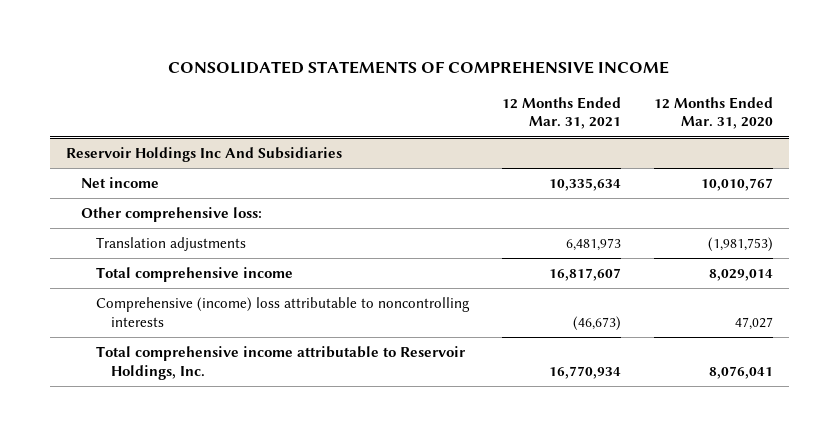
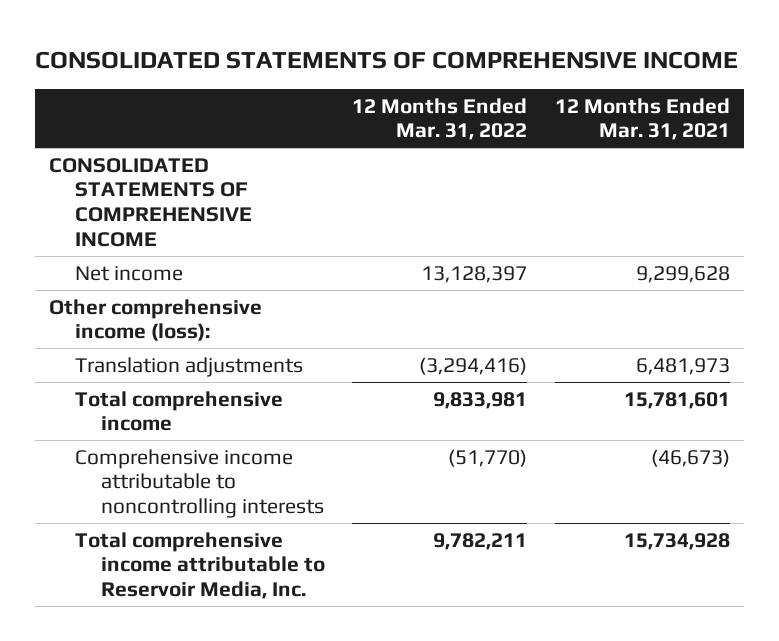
[653,96,773,130] 12 Months Ended Mar. 31, 2020 -> none
none -> [352,97,528,141] 12 Months Ended Mar. 31, 2022
[65,147,342,163] Reservoir Holdings Inc And Subsidiaries -> none
none -> [48,157,252,248] CONSOLIDATED STATEMENTS OF COMPREHENSIVE INCOME
[549,178,622,192] 10,335,634 -> [636,265,731,283] 9,299,628
[81,207,263,223] Other comprehensive loss: -> [48,298,262,342] Other comprehensive income (loss):
[549,268,622,282] 16,817,607 -> [624,391,731,409] 15,781,601
[96,297,471,327] Comprehensive (income) loss attributable to noncontrolling interests -> [74,448,324,519] Comprehensive income attributable to noncontrolling interests
[96,346,466,380] Total comprehensive income attributable to Reservoir Holdings, Inc. -> [74,531,325,600] Total comprehensive income attributable to Reservoir Media, Inc.
[549,365,622,379] 16,770,934 -> [624,532,731,550] 15,734,928

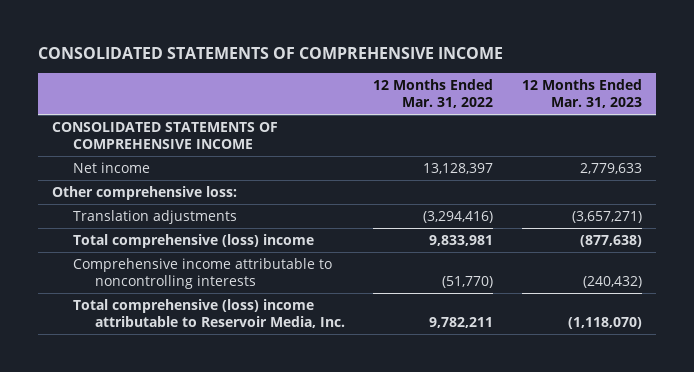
[555,97,731,141] 12 Months Ended Mar. 31, 2021 -> none
none -> [521,79,642,109] 12 Months Ended Mar. 31, 2023
[48,298,262,342] Other comprehensive income (loss): -> [51,185,237,200] Other comprehensive loss:
[74,390,283,432] Total comprehensive income -> [73,233,315,248] Total comprehensive (loss) income
[74,531,325,600] Total comprehensive income attributable to Reservoir Media, Inc. -> [73,298,345,329] Total comprehensive (loss) income attributable to Reservoir Media, Inc.

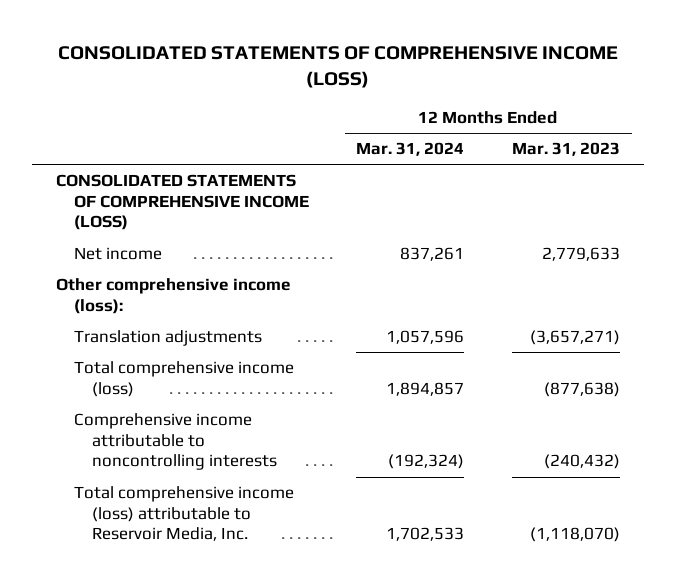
[37,47,503,60] CONSOLIDATED STATEMENTS OF COMPREHENSIVE INCOME -> [58,45,619,89] CONSOLIDATED STATEMENTS OF COMPREHENSIVE INCOME (LOSS)
[373,79,494,109] 12 Months Ended Mar. 31, 2022 -> none
none -> [356,142,465,157] Mar. 31, 2024
[51,121,278,150] CONSOLIDATED STATEMENTS OF COMPREHENSIVE INCOME -> [56,174,309,231] CONSOLIDATED STATEMENTS OF COMPREHENSIVE INCOME (LOSS)
[51,185,237,200] Other comprehensive loss: -> [56,278,292,314] Other comprehensive income (loss):
[73,233,315,248] Total comprehensive (loss) income -> [73,361,294,397] Total comprehensive income (loss)
[73,298,345,329] Total comprehensive (loss) income attributable to Reservoir Media, Inc. -> [73,486,294,542] Total comprehensive income (loss) attributable to Reservoir Media, Inc.

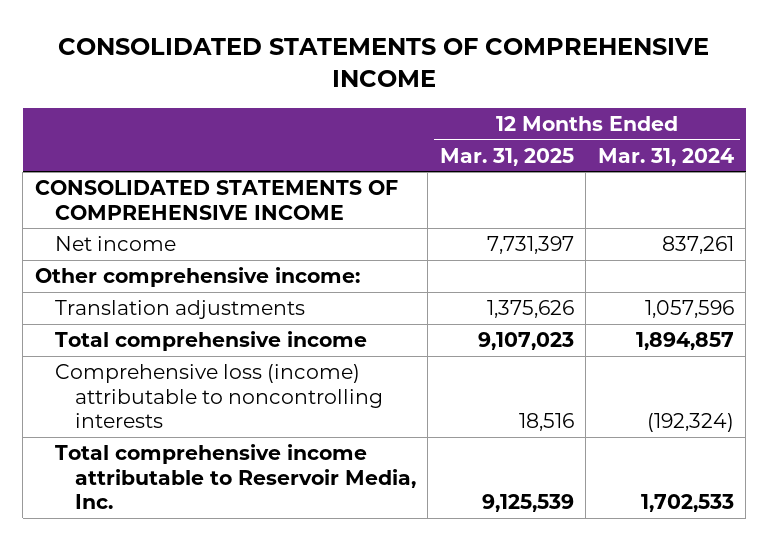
[58,45,619,89] CONSOLIDATED STATEMENTS OF COMPREHENSIVE INCOME (LOSS) -> [58,37,710,88] CONSOLIDATED STATEMENTS OF COMPREHENSIVE INCOME
[511,142,620,157] Mar. 31, 2023 -> none
none -> [439,147,574,166] Mar. 31, 2025
[56,174,309,231] CONSOLIDATED STATEMENTS OF COMPREHENSIVE INCOME (LOSS) -> [34,180,398,220] CONSOLIDATED STATEMENTS OF COMPREHENSIVE INCOME
[56,278,292,314] Other comprehensive income (loss): -> [34,267,360,288] Other comprehensive income:
[73,361,294,397] Total comprehensive income (loss) -> [54,331,367,352] Total comprehensive income
[73,413,277,471] Comprehensive income attributable to noncontrolling interests -> [54,364,383,429] Comprehensive loss (income) attributable to noncontrolling interests
[73,486,294,542] Total comprehensive income (loss) attributable to Reservoir Media, Inc. -> [54,444,416,510] Total comprehensive income attributable to Reservoir Media, Inc.

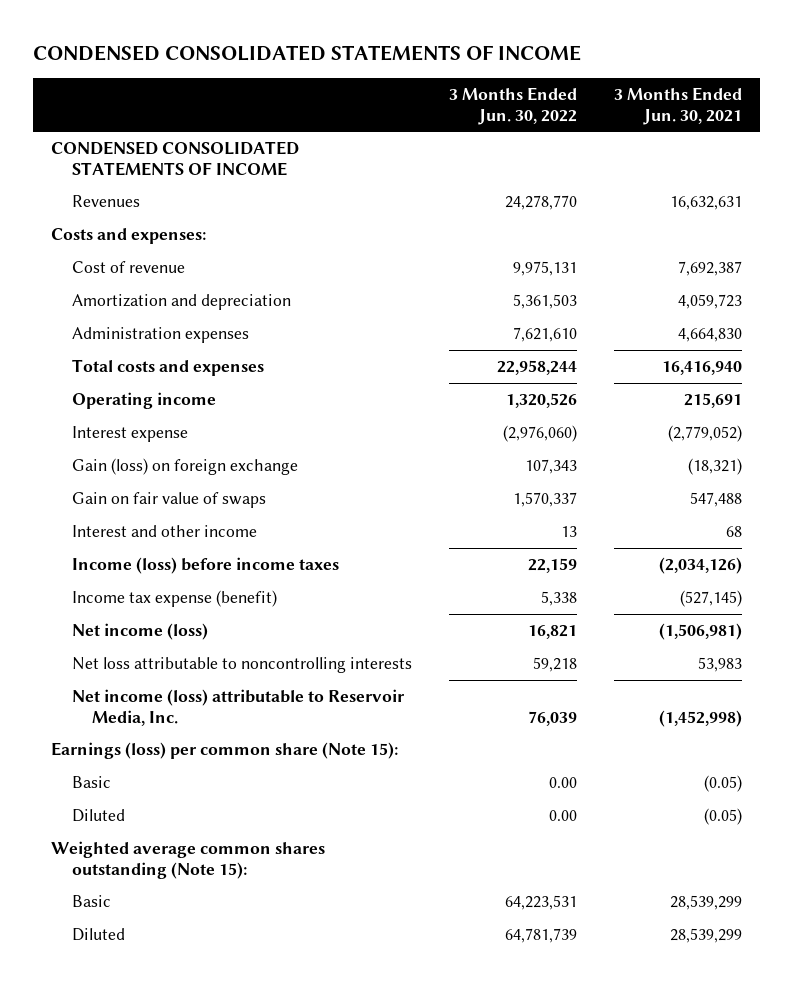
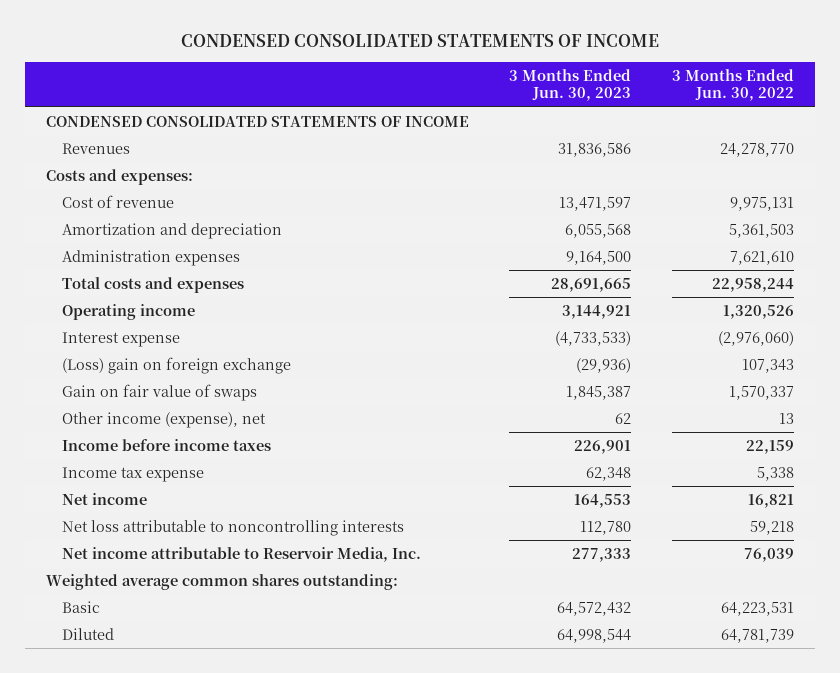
[613,87,742,125] 3 Months Ended Jun. 30, 2021 -> none
none -> [509,68,632,102] 3 Months Ended Jun. 30, 2023
[71,458,298,476] Gain (loss) on foreign exchange -> [61,356,291,374] (Loss) gain on foreign exchange
[71,525,257,538] Interest and other income -> none
none -> [61,411,266,428] Other income (expense), net
[71,557,339,575] Income (loss) before income taxes -> [61,438,271,451] Income before income taxes
[71,590,277,608] Income tax expense (benefit) -> [61,466,204,482] Income tax expense
[71,623,208,641] Net income (loss) -> [61,492,147,505] Net income
[51,742,399,760] Earnings (loss) per common share (Note 15): -> none
[71,776,111,789] Basic -> none
[71,809,125,823] Diluted -> none
[71,689,405,726] Net income (loss) attributable to Reservoir Media, Inc. -> [61,546,421,562] Net income attributable to Reservoir Media, Inc.
[51,841,326,879] Weighted average common shares outstanding (Note 15): -> [45,573,398,590] Weighted average common shares outstanding:

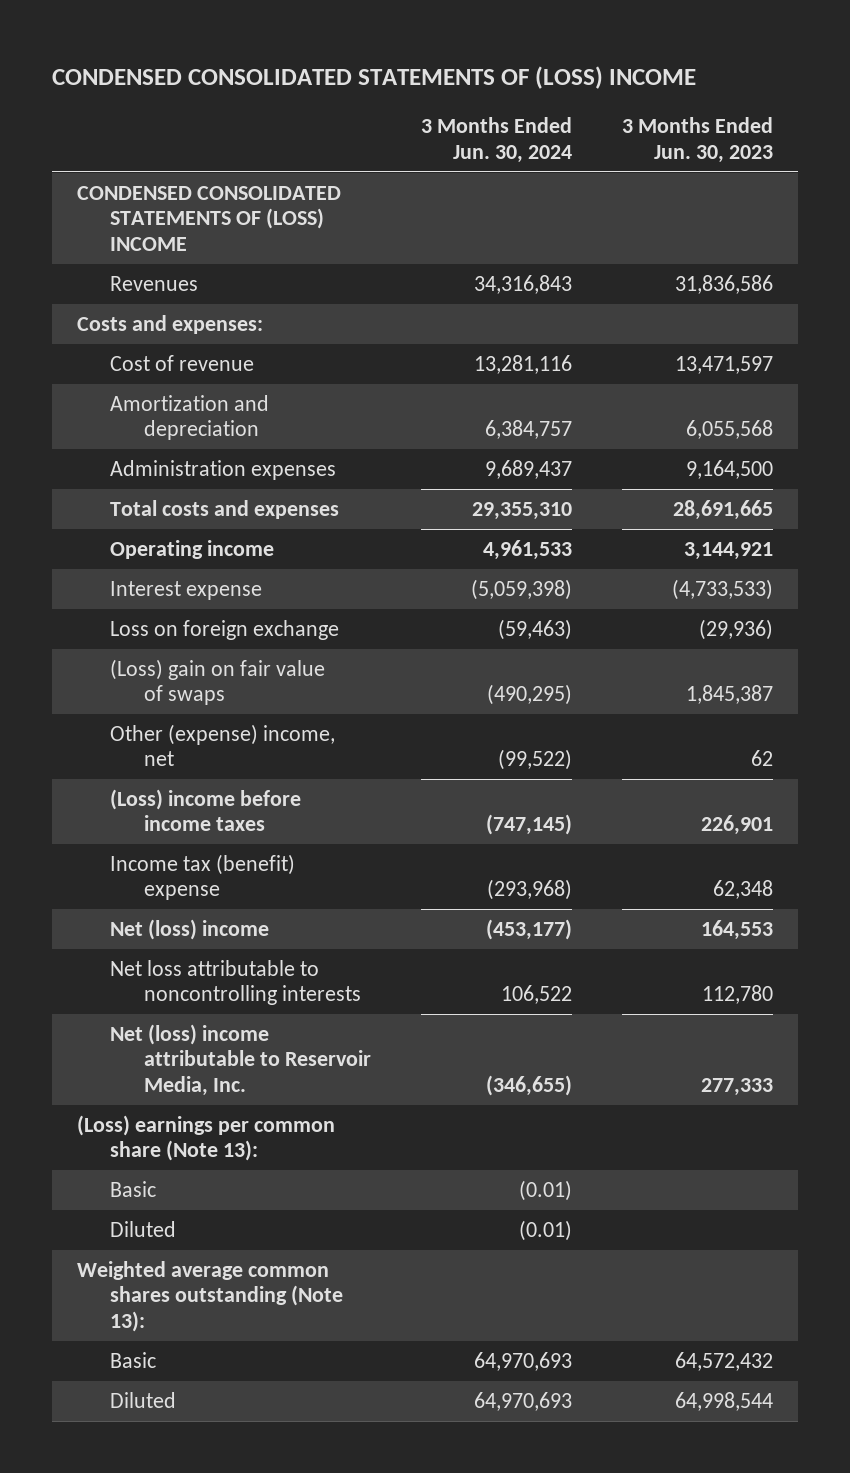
[180,34,659,48] CONDENSED CONSOLIDATED STATEMENTS OF INCOME -> [51,66,696,90] CONDENSED CONSOLIDATED STATEMENTS OF (LOSS) INCOME
[672,68,795,102] 3 Months Ended Jun. 30, 2022 -> none
none -> [420,117,572,163] 3 Months Ended Jun. 30, 2024
[45,115,469,127] CONDENSED CONSOLIDATED STATEMENTS OF INCOME -> [76,185,341,251] CONDENSED CONSOLIDATED STATEMENTS OF (LOSS) INCOME
[61,356,291,374] (Loss) gain on foreign exchange -> [110,619,340,640] Loss on foreign exchange
[61,383,257,401] Gain on fair value of swaps -> [110,658,326,706] (Loss) gain on fair value of swaps
[61,411,266,428] Other income (expense), net -> [110,723,336,767] Other (expense) income, net
[61,438,271,451] Income before income taxes -> [110,788,302,832] (Loss) income before income taxes
[61,466,204,482] Income tax expense -> [110,853,296,901] Income tax (benefit) expense
[61,492,147,505] Net income -> [110,918,270,940] Net (loss) income
[61,546,421,562] Net income attributable to Reservoir Media, Inc. -> [110,1023,371,1096] Net (loss) income attributable to Reservoir Media, Inc.
none -> [76,1114,335,1162] (Loss) earnings per common share (Note 13):
none -> [110,1180,157,1197] Basic
none -> [110,1220,177,1237] Diluted
[45,573,398,590] Weighted average common shares outstanding: -> [76,1260,344,1332] Weighted average common shares outstanding (Note 13):

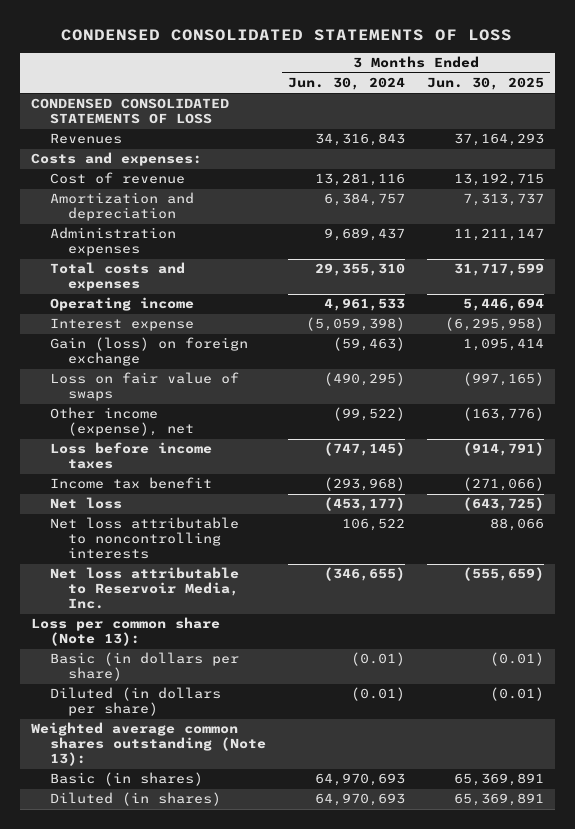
[51,66,696,90] CONDENSED CONSOLIDATED STATEMENTS OF (LOSS) INCOME -> [61,28,513,41] CONDENSED CONSOLIDATED STATEMENTS OF LOSS
[622,117,774,163] 3 Months Ended Jun. 30, 2023 -> none
none -> [427,77,545,91] Jun. 30, 2025
[76,185,341,251] CONDENSED CONSOLIDATED STATEMENTS OF (LOSS) INCOME -> [30,98,229,125] CONDENSED CONSOLIDATED STATEMENTS OF LOSS
[110,619,340,640] Loss on foreign exchange -> [49,337,248,367] Gain (loss) on foreign exchange
[110,658,326,706] (Loss) gain on fair value of swaps -> [49,372,239,402] Loss on fair value of swaps
[110,723,336,767] Other (expense) income, net -> [49,407,195,437] Other income (expense), net
[110,788,302,832] (Loss) income before income taxes -> [49,442,212,470] Loss before income taxes
[110,853,296,901] Income tax (benefit) expense -> [49,477,212,490] Income tax benefit
[110,918,270,940] Net (loss) income -> [49,497,122,510] Net loss
[110,1023,371,1096] Net (loss) income attributable to Reservoir Media, Inc. -> [49,567,240,610] Net loss attributable to Reservoir Media, Inc.
[76,1114,335,1162] (Loss) earnings per common share (Note 13): -> [30,617,220,647] Loss per common share (Note 13):
[110,1180,157,1197] Basic -> [49,652,239,682] Basic (in dollars per share)
[110,1220,177,1237] Diluted -> [49,687,221,717] Diluted (in dollars per share)
[110,1351,157,1368] Basic -> [49,772,203,787] Basic (in shares)
[110,1391,177,1408] Diluted -> [49,792,221,807] Diluted (in shares)

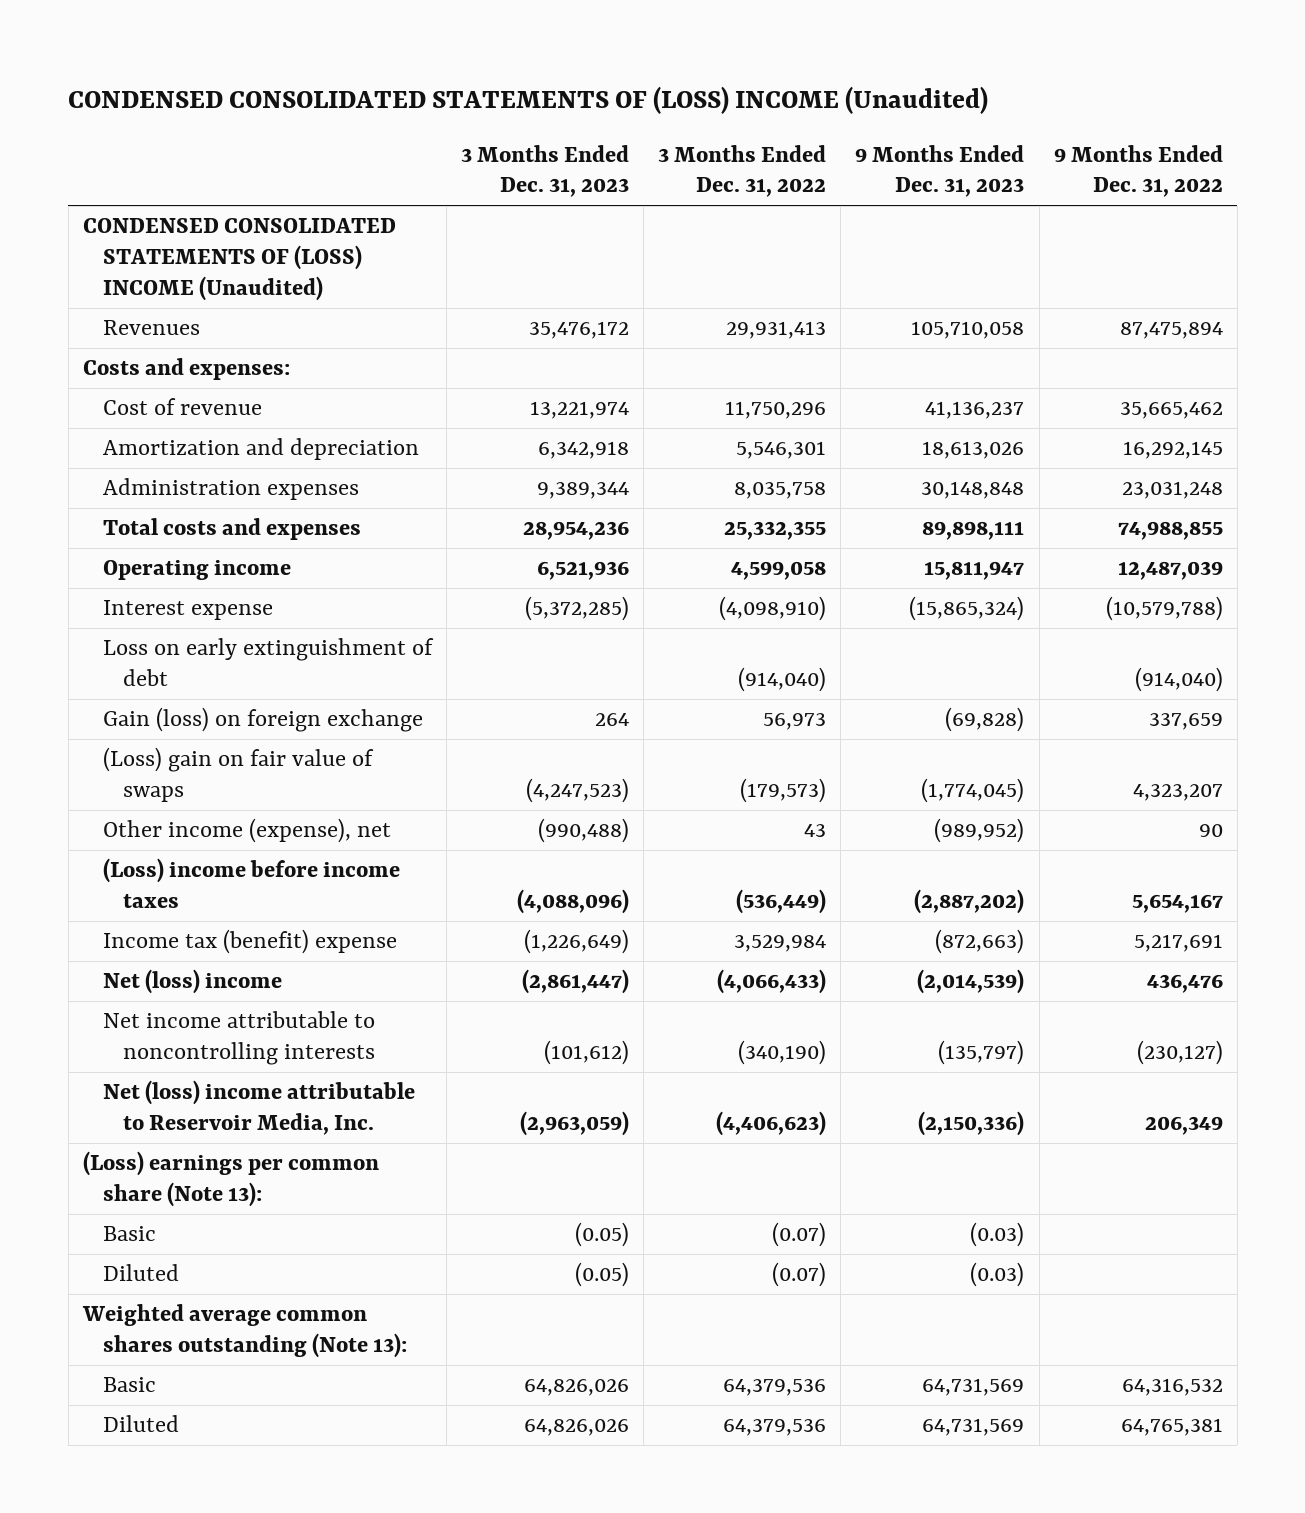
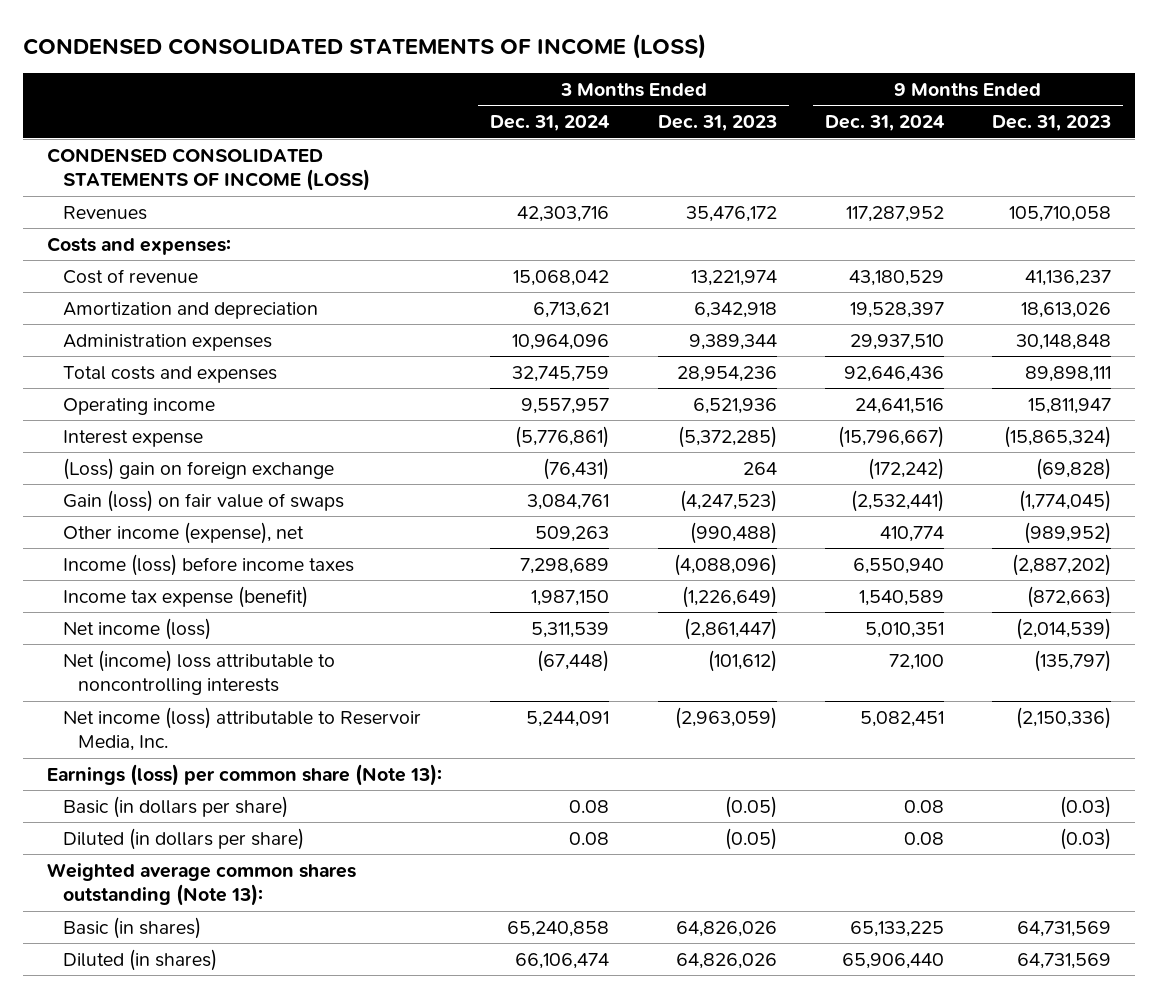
[68,86,989,115] CONDENSED CONSOLIDATED STATEMENTS OF (LOSS) INCOME (Unaudited) -> [23,33,707,59] CONDENSED CONSOLIDATED STATEMENTS OF INCOME (LOSS)
[658,144,827,198] 3 Months Ended Dec. 31, 2022 -> none
[1053,144,1223,198] 9 Months Ended Dec. 31, 2022 -> none
none -> [490,115,611,132] Dec. 31, 2024
none -> [824,115,945,132] Dec. 31, 2024
[82,218,396,302] CONDENSED CONSOLIDATED STATEMENTS OF (LOSS) INCOME (Unaudited) -> [47,147,370,192] CONDENSED CONSOLIDATED STATEMENTS OF INCOME (LOSS)
[102,638,434,687] Loss on early extinguishment of debt -> none
[102,707,423,733] Gain (loss) on foreign exchange -> [62,457,334,480] (Loss) gain on foreign exchange
[102,747,374,803] (Loss) gain on fair value of swaps -> [62,489,344,512] Gain (loss) on fair value of swaps
[102,858,400,909] (Loss) income before income taxes -> [62,553,354,576] Income (loss) before income taxes
[102,929,397,955] Income tax (benefit) expense -> [62,585,308,608] Income tax expense (benefit)
[102,969,282,995] Net (loss) income -> [62,617,211,640] Net income (loss)
[102,1011,376,1066] Net income attributable to noncontrolling interests -> [62,649,335,696] Net (income) loss attributable to noncontrolling interests
[102,1080,415,1136] Net (loss) income attributable to Reservoir Media, Inc. -> [62,706,421,752] Net income (loss) attributable to Reservoir Media, Inc.
[82,1151,379,1208] (Loss) earnings per common share (Note 13): -> [47,763,443,786] Earnings (loss) per common share (Note 13):
[102,1226,156,1242] Basic -> [62,795,288,818] Basic (in dollars per share)
[102,1264,179,1282] Diluted -> [62,827,304,850] Diluted (in dollars per share)
[102,1377,156,1393] Basic -> [62,916,201,939] Basic (in shares)
[102,1415,179,1433] Diluted -> [62,948,217,971] Diluted (in shares)

